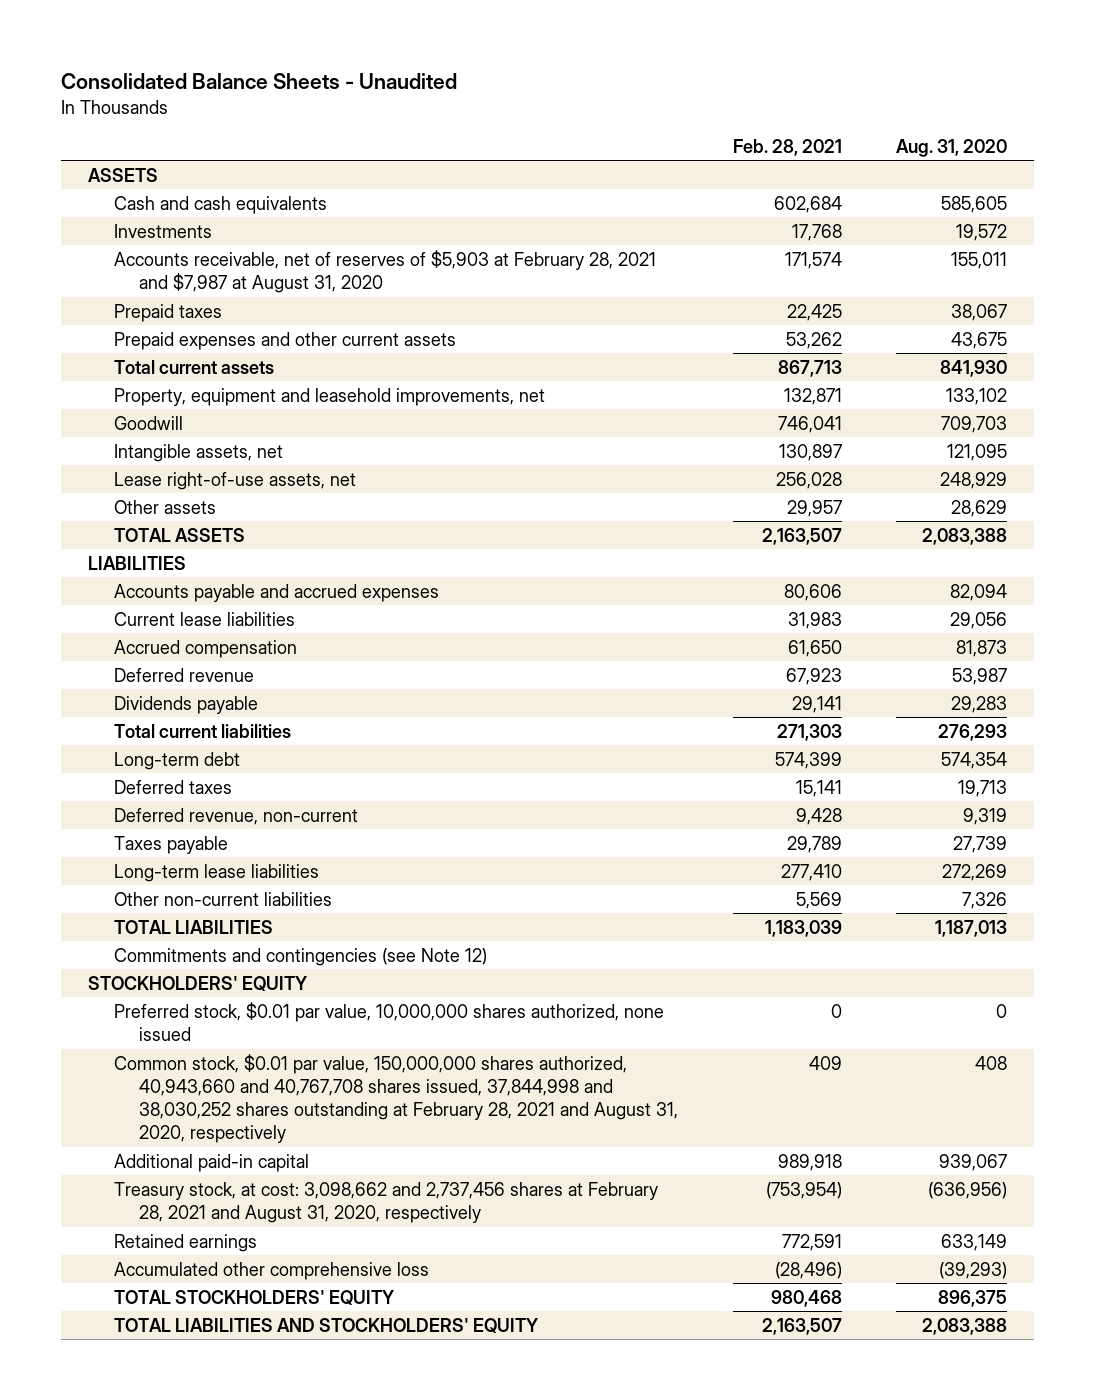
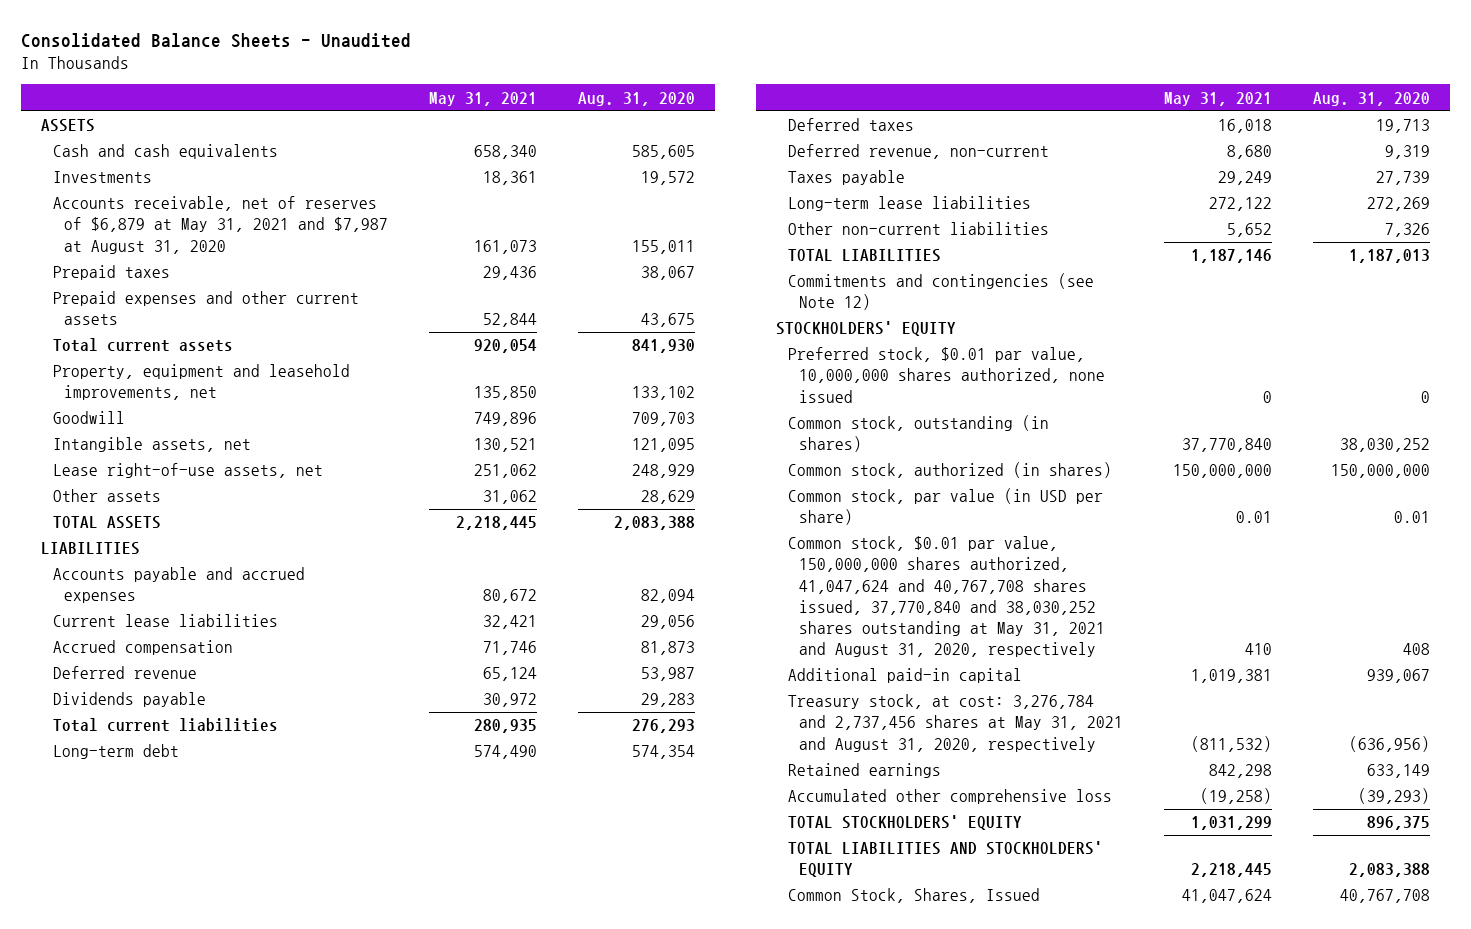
[732,138,842,156] Feb. 28, 2021 -> none
none -> [428,91,537,106] May 31, 2021
[113,249,656,294] Accounts receivable, net of reserves of $5,903 at February 28, 2021 and $7,987 at August 31, 2020 -> [52,196,389,254] Accounts receivable, net of reserves of $6,879 at May 31, 2021 and $7,987 at August 31, 2020
none -> [787,415,1049,453] Common stock, outstanding (in shares)
none -> [787,462,1112,479] Common stock, authorized (in shares)
none -> [787,488,1103,526] Common stock, par value (in USD per share)
[113,1053,679,1144] Common stock, $0.01 par value, 150,000,000 shares authorized, 40,943,660 and 40,767,708 shares issued, 37,844,998 and 38,030,252 shares outstanding at February 28, 2021 and August 31, 2020, respectively -> [787,536,1106,658] Common stock, $0.01 par value, 150,000,000 shares authorized, 41,047,624 and 40,767,708 shares issued, 37,770,840 and 38,030,252 shares outstanding at May 31, 2021 and August 31, 2020, respectively
[113,1181,658,1224] Treasury stock, at cost: 3,098,662 and 2,737,456 shares at February 28, 2021 and August 31, 2020, respectively -> [787,694,1124,752] Treasury stock, at cost: 3,276,784 and 2,737,456 shares at May 31, 2021 and August 31, 2020, respectively
none -> [787,888,1040,904] Common Stock, Shares, Issued

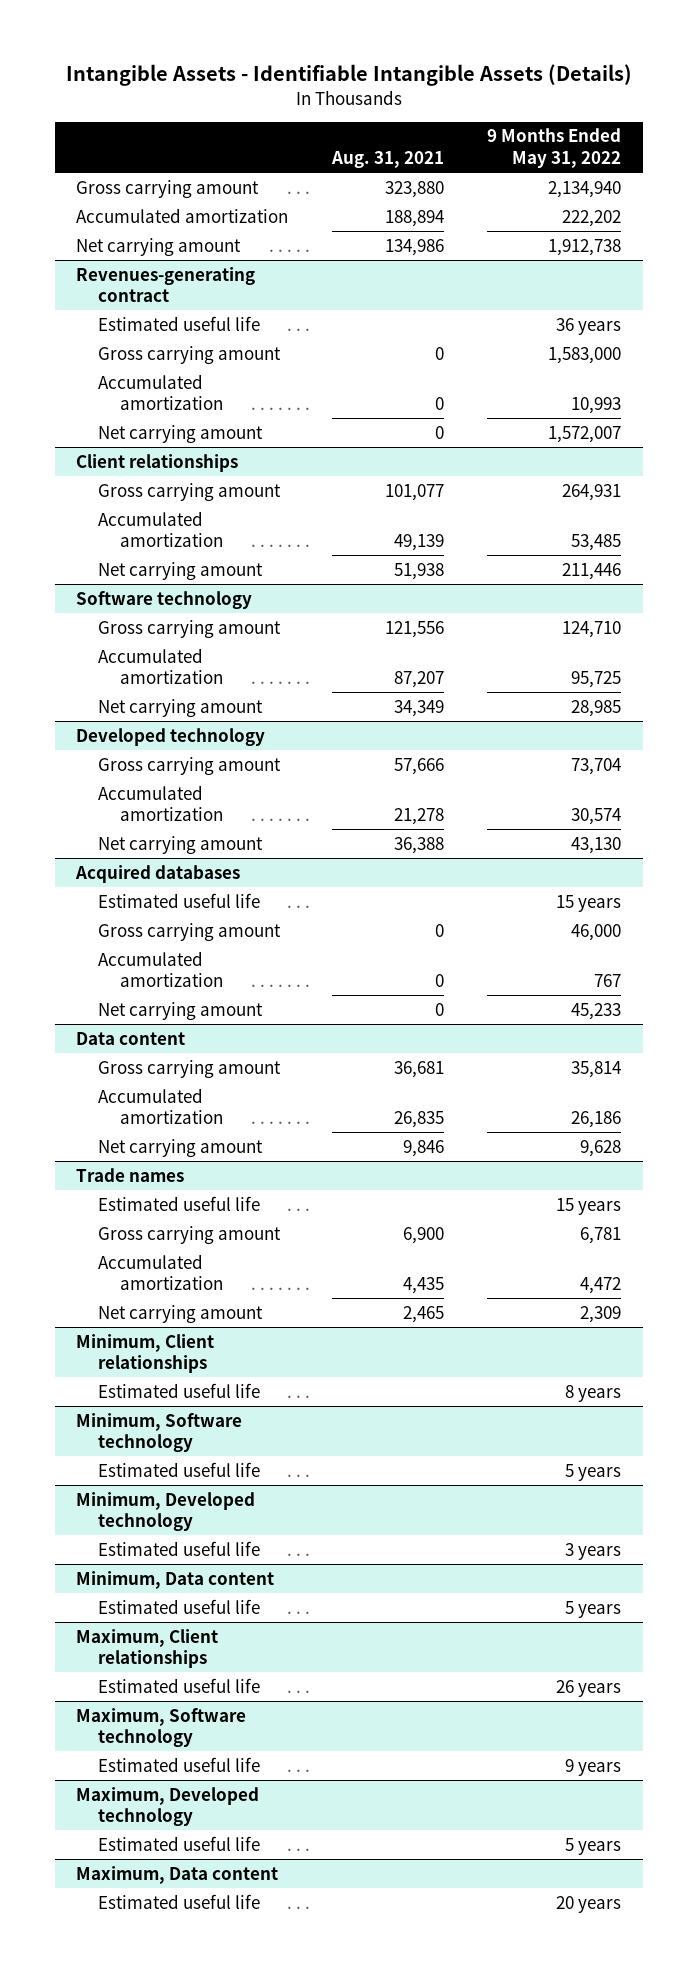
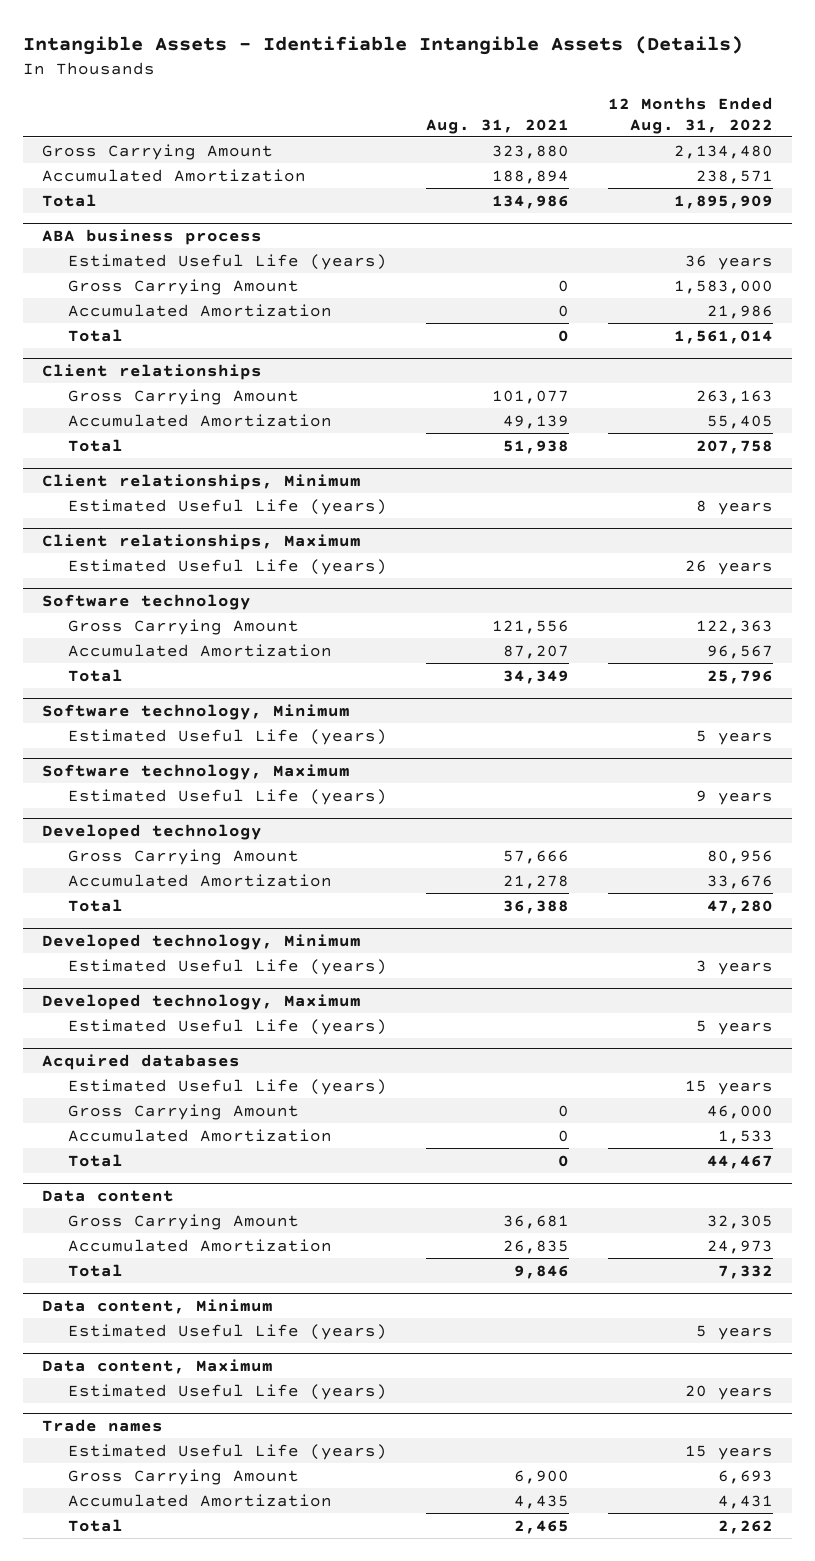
[486,128,621,169] 9 Months Ended May 31, 2022 -> none
none -> [607,97,773,134] 12 Months Ended Aug. 31, 2022
[76,266,256,303] Revenues-generating contract -> none
[76,179,260,198] Gross carrying amount -> [42,143,274,160] Gross Carrying Amount
[76,207,289,223] Accumulated amortization -> [42,168,307,182] Accumulated Amortization
[76,237,242,256] Net carrying amount -> [42,193,98,207] Total
none -> [42,228,263,245] ABA business process
[97,315,260,331] Estimated useful life -> [67,253,387,270] Estimated Useful Life (years)
[97,345,281,364] Gross carrying amount -> [67,278,299,295] Gross Carrying Amount
[97,373,223,411] Accumulated amortization -> [67,303,332,317] Accumulated Amortization
[97,424,263,443] Net carrying amount -> [67,328,123,342] Total
[97,482,281,501] Gross carrying amount -> [67,388,299,405] Gross Carrying Amount
[97,510,223,548] Accumulated amortization -> [67,413,332,427] Accumulated Amortization
[97,561,263,580] Net carrying amount -> [67,438,123,452] Total
none -> [42,473,362,490] Client relationships, Minimum
none -> [67,498,387,515] Estimated Useful Life (years)
none -> [42,533,362,550] Client relationships, Maximum
none -> [67,558,387,575] Estimated Useful Life (years)
[97,619,281,638] Gross carrying amount -> [67,618,299,635] Gross Carrying Amount
[97,647,223,685] Accumulated amortization -> [67,643,332,657] Accumulated Amortization
[97,698,263,717] Net carrying amount -> [67,668,123,682] Total
none -> [42,703,351,720] Software technology, Minimum
none -> [67,728,387,745] Estimated Useful Life (years)
none -> [42,763,351,780] Software technology, Maximum
none -> [67,788,387,805] Estimated Useful Life (years)
[97,756,281,775] Gross carrying amount -> [67,848,299,865] Gross Carrying Amount
[97,784,223,822] Accumulated amortization -> [67,873,332,887] Accumulated Amortization
[97,835,263,854] Net carrying amount -> [67,898,123,912] Total
none -> [42,933,362,950] Developed technology, Minimum
none -> [67,958,387,975] Estimated Useful Life (years)
none -> [42,993,362,1010] Developed technology, Maximum
none -> [67,1018,387,1035] Estimated Useful Life (years)
[97,892,260,908] Estimated useful life -> [67,1078,387,1095] Estimated Useful Life (years)
[97,922,281,941] Gross carrying amount -> [67,1103,299,1120] Gross Carrying Amount
[97,950,223,988] Accumulated amortization -> [67,1128,332,1142] Accumulated Amortization
[97,1001,263,1020] Net carrying amount -> [67,1153,123,1167] Total
[97,1059,281,1078] Gross carrying amount -> [67,1213,299,1230] Gross Carrying Amount
[97,1087,223,1125] Accumulated amortization -> [67,1238,332,1252] Accumulated Amortization
[97,1138,263,1157] Net carrying amount -> [67,1263,123,1277] Total
none -> [42,1298,274,1314] Data content, Minimum
none -> [67,1323,387,1340] Estimated Useful Life (years)
none -> [42,1358,274,1374] Data content, Maximum
none -> [67,1383,387,1400] Estimated Useful Life (years)
[76,1333,215,1374] Minimum, Client relationships -> none
[97,1382,260,1398] Estimated useful life -> none
[76,1412,243,1453] Minimum, Software technology -> none
[97,1461,260,1477] Estimated useful life -> none
[76,1491,256,1532] Minimum, Developed technology -> none
[97,1540,260,1556] Estimated useful life -> none
[76,1570,275,1589] Minimum, Data content -> none
[97,1598,260,1614] Estimated useful life -> none
[76,1628,219,1669] Maximum, Client relationships -> none
[97,1677,260,1693] Estimated useful life -> none
[76,1707,247,1748] Maximum, Software technology -> none
[97,1756,260,1772] Estimated useful life -> none
[76,1786,260,1827] Maximum, Developed technology -> none
[97,1835,260,1851] Estimated useful life -> none
[76,1865,279,1884] Maximum, Data content -> none
[97,1893,260,1909] Estimated useful life -> none
[97,1195,260,1211] Estimated useful life -> [67,1443,387,1460] Estimated Useful Life (years)
[97,1225,281,1244] Gross carrying amount -> [67,1468,299,1485] Gross Carrying Amount
[97,1253,223,1291] Accumulated amortization -> [67,1493,332,1507] Accumulated Amortization
[97,1304,263,1323] Net carrying amount -> [67,1518,123,1532] Total

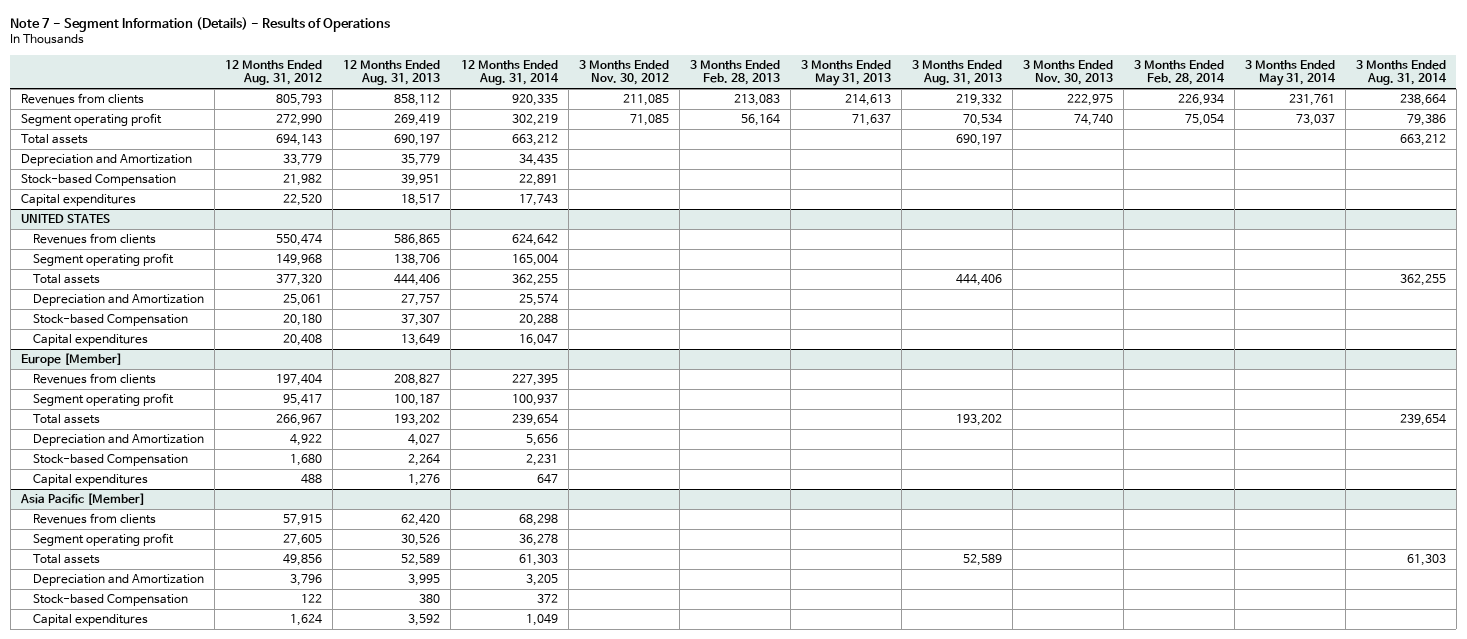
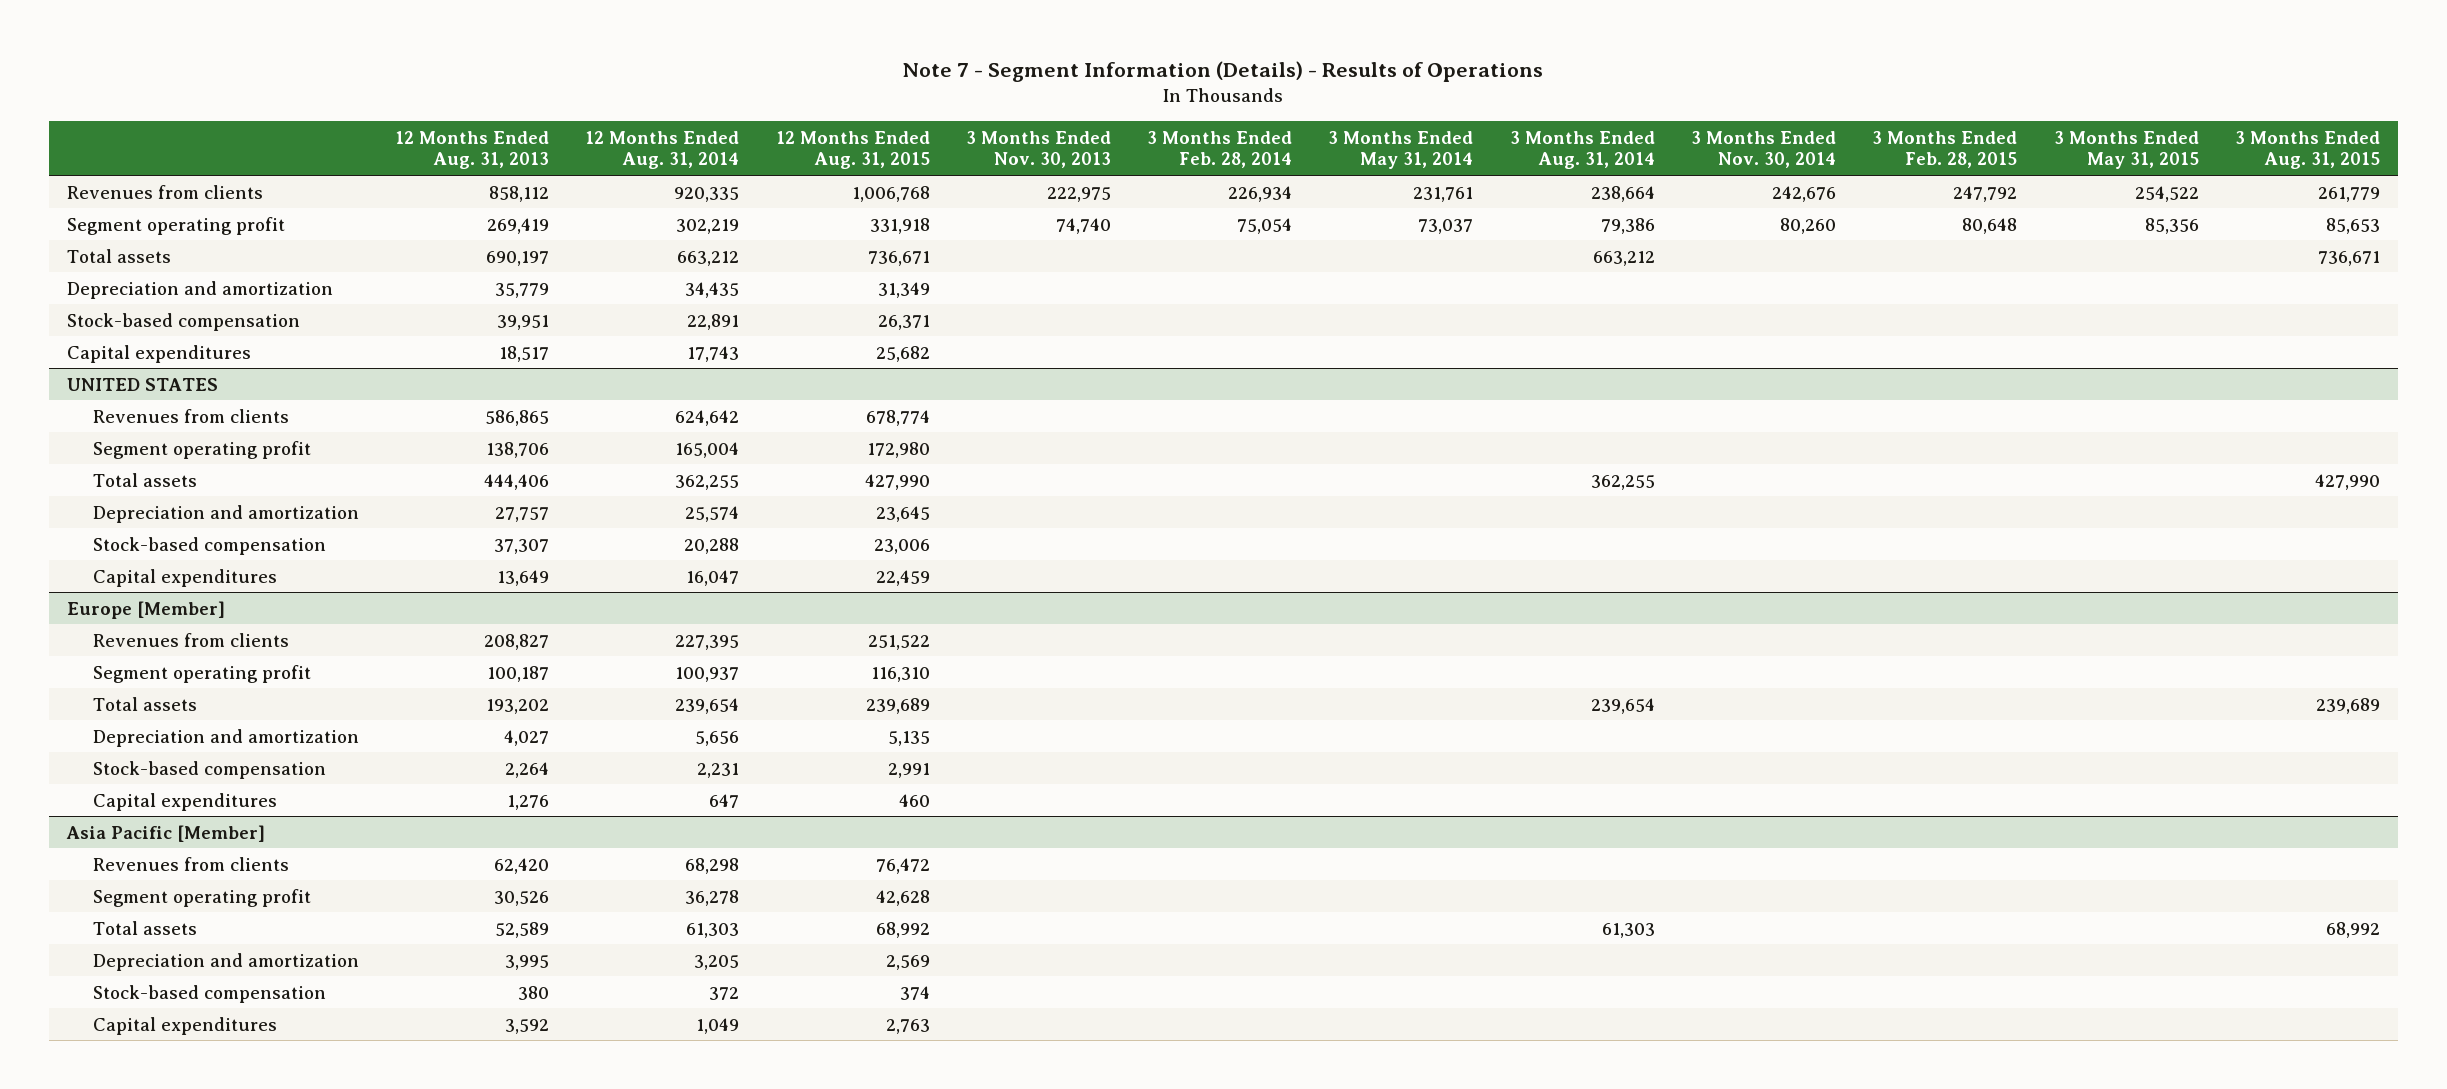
[224,59,322,86] 12 Months Ended Aug. 31, 2012 -> none
[578,59,669,86] 3 Months Ended Nov. 30, 2012 -> none
[689,59,780,86] 3 Months Ended Feb. 28, 2013 -> none
[800,59,891,87] 3 Months Ended May 31, 2013 -> none
[911,59,1002,86] 3 Months Ended Aug. 31, 2013 -> none
none -> [775,130,930,170] 12 Months Ended Aug. 31, 2015
none -> [1691,130,1837,169] 3 Months Ended Nov. 30, 2014
none -> [1872,130,2018,169] 3 Months Ended Feb. 28, 2015
none -> [2053,130,2199,170] 3 Months Ended May 31, 2015
none -> [2234,130,2380,170] 3 Months Ended Aug. 31, 2015
[20,154,192,167] Depreciation and Amortization -> [66,280,333,299] Depreciation and amortization
[20,174,176,187] Stock-based Compensation -> [66,312,300,331] Stock-based compensation
[32,294,204,307] Depreciation and Amortization -> [92,504,359,523] Depreciation and amortization
[32,314,188,327] Stock-based Compensation -> [92,536,326,555] Stock-based compensation
[32,434,204,447] Depreciation and Amortization -> [92,728,359,747] Depreciation and amortization
[32,454,188,467] Stock-based Compensation -> [92,760,326,779] Stock-based compensation
[32,574,204,587] Depreciation and Amortization -> [92,952,359,971] Depreciation and amortization
[32,594,188,607] Stock-based Compensation -> [92,984,326,1003] Stock-based compensation

